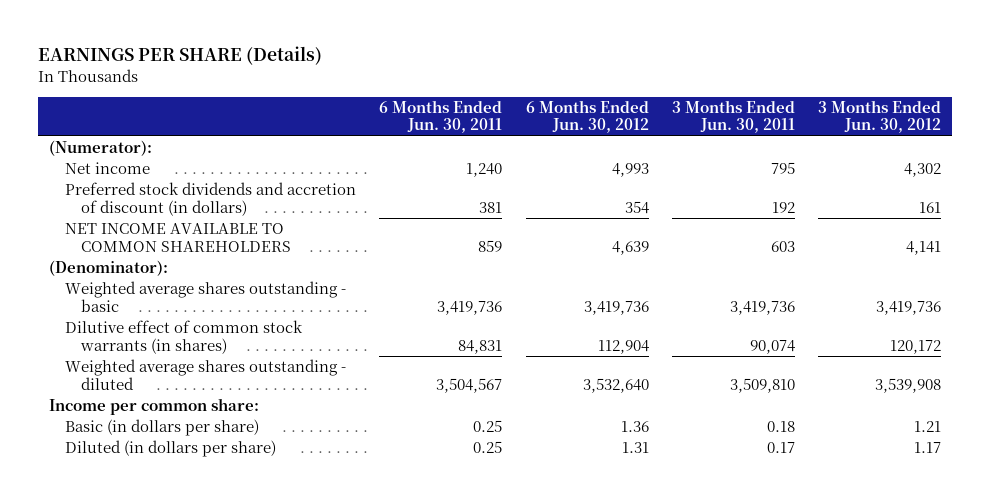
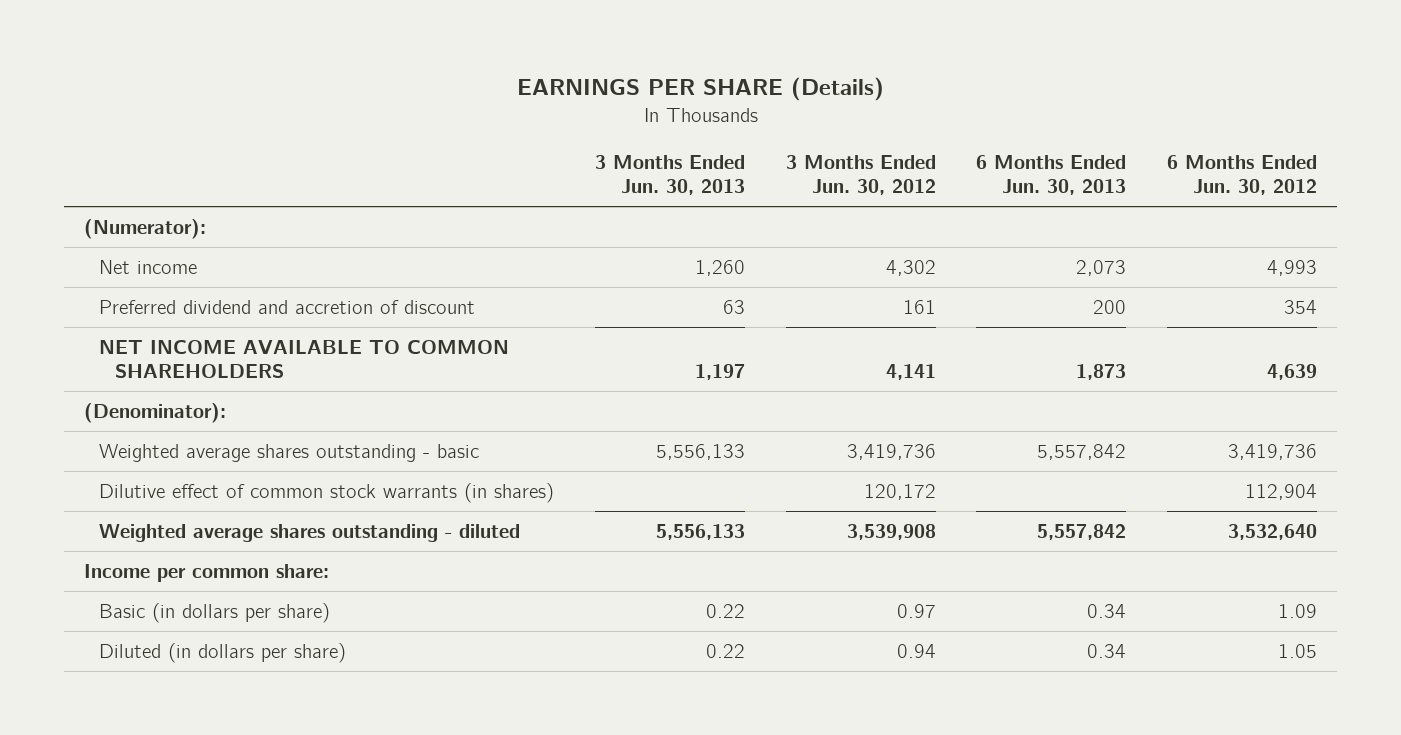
[379,99,503,134] 6 Months Ended Jun. 30, 2011 -> none
[671,99,795,134] 3 Months Ended Jun. 30, 2011 -> none
none -> [595,154,746,196] 3 Months Ended Jun. 30, 2013
none -> [976,154,1127,196] 6 Months Ended Jun. 30, 2013
[65,182,357,216] Preferred stock dividends and accretion of discount (in dollars) -> [99,299,476,314] Preferred dividend and accretion of discount
[620,421,649,433] 1.36 -> [1277,603,1317,618] 1.09
[913,421,941,433] 1.21 -> [896,603,936,618] 0.97
[621,442,649,454] 1.31 -> [1277,643,1317,658] 1.05
[913,442,941,454] 1.17 -> [896,643,936,658] 0.94

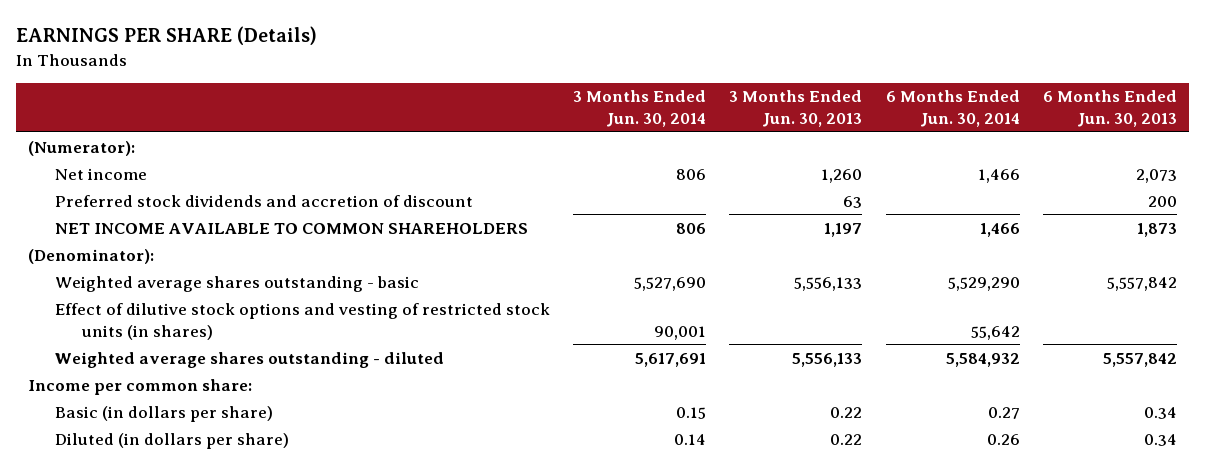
[785,154,936,196] 3 Months Ended Jun. 30, 2012 -> none
[1166,154,1317,196] 6 Months Ended Jun. 30, 2012 -> none
none -> [573,90,707,128] 3 Months Ended Jun. 30, 2014
none -> [885,90,1020,128] 6 Months Ended Jun. 30, 2014
[99,299,476,314] Preferred dividend and accretion of discount -> [54,194,473,207] Preferred stock dividends and accretion of discount
[99,482,555,503] Dilutive effect of common stock warrants (in shares) -> none
none -> [54,302,550,340] Effect of dilutive stock options and vesting of restricted stock units (in shares)

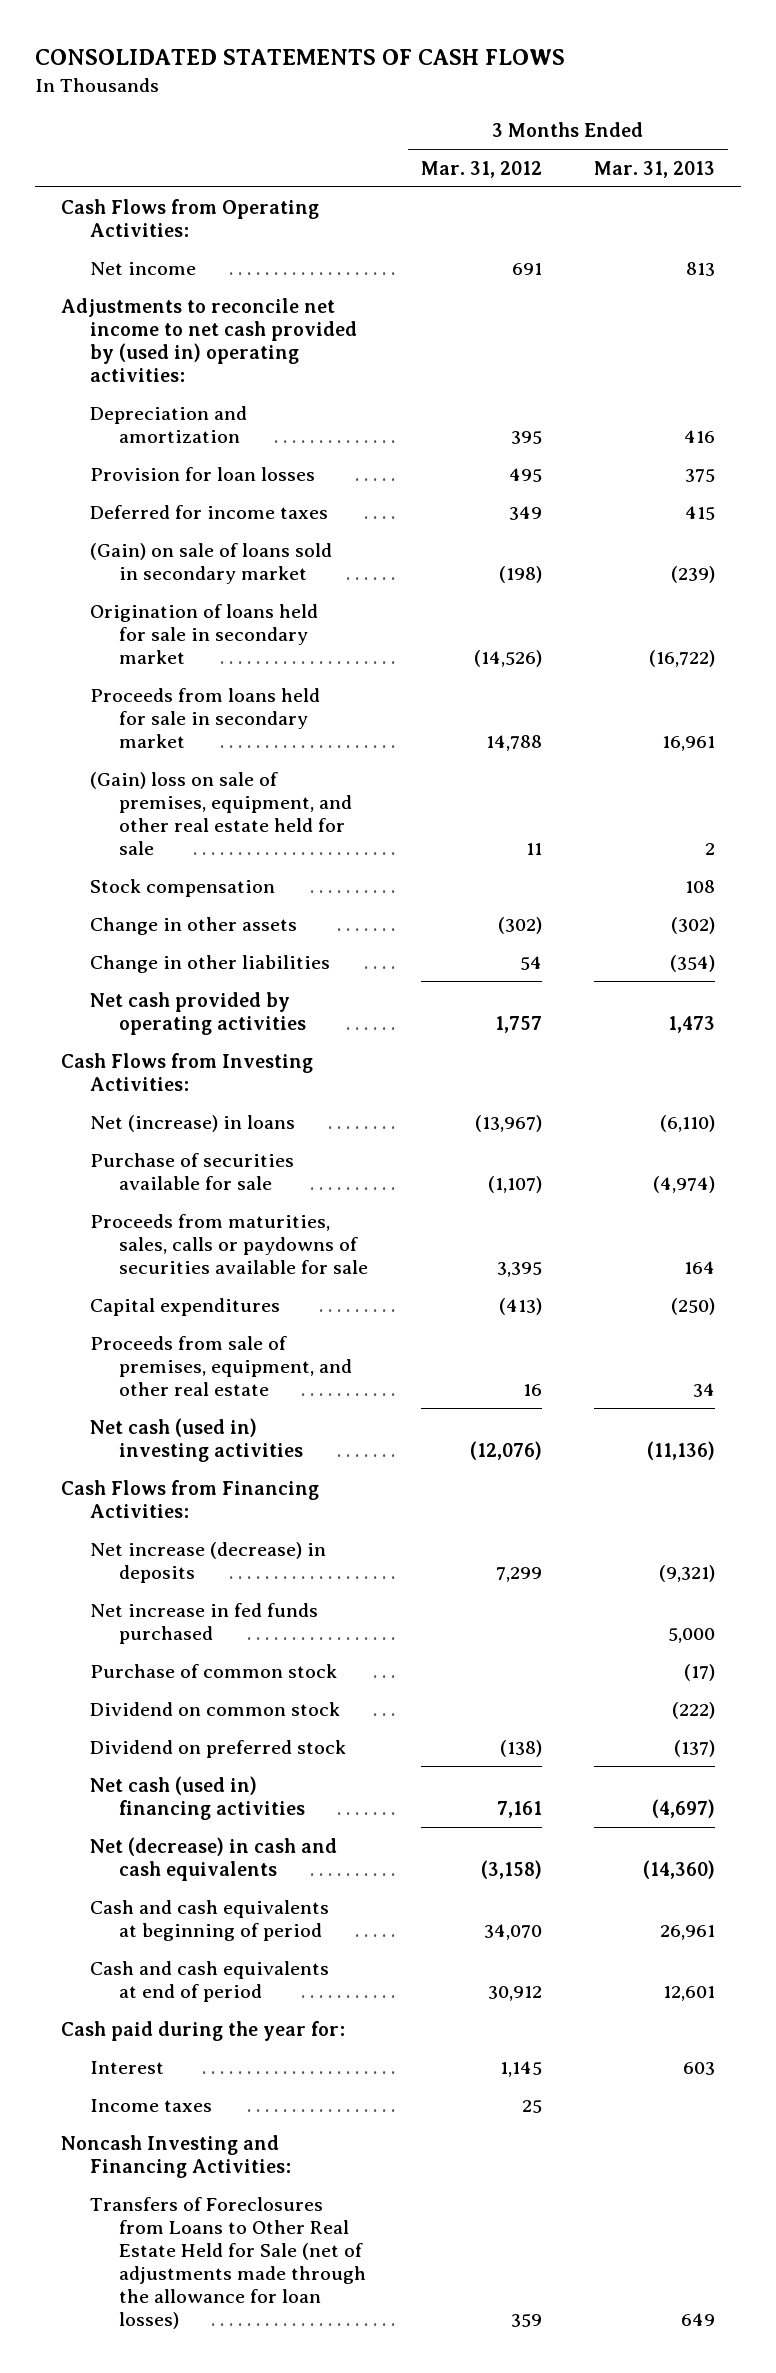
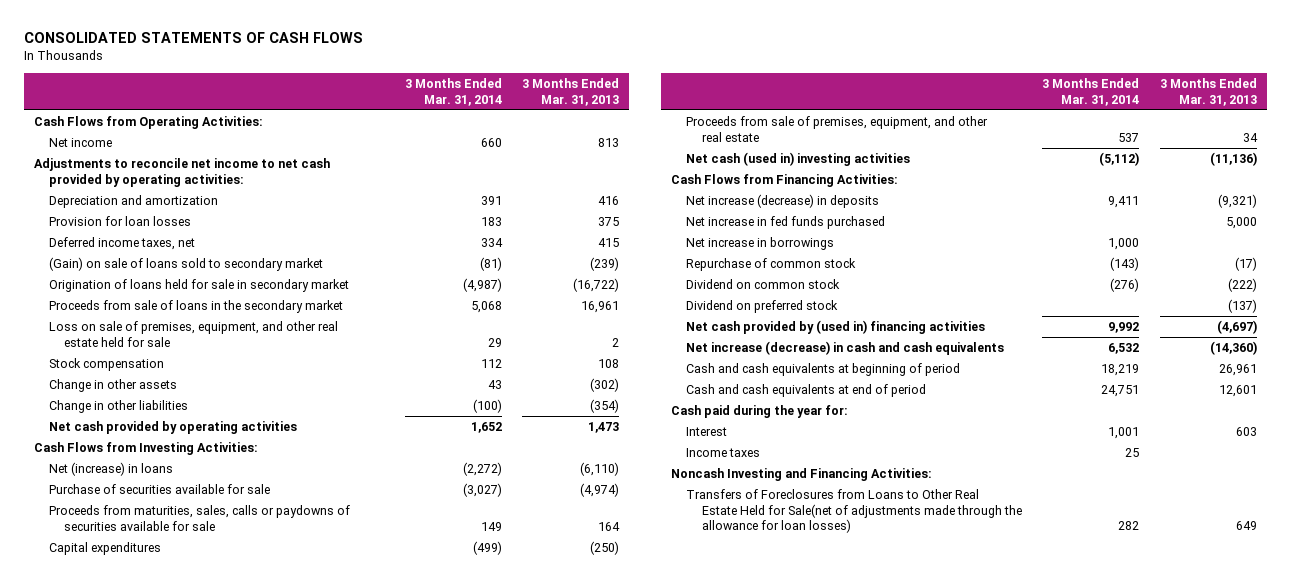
[420,160,542,178] Mar. 31, 2012 -> none
none -> [404,78,502,106] 3 Months Ended Mar. 31, 2014
[60,297,358,383] Adjustments to reconcile net income to net cash provided by (used in) operating activities: -> [33,158,330,187] Adjustments to reconcile net income to net cash provided by operating activities:
[90,504,329,519] Deferred for income taxes -> [49,237,196,251] Deferred income taxes, net
[90,542,333,584] (Gain) on sale of loans sold in secondary market -> [49,257,324,272] (Gain) on sale of loans sold to secondary market
[90,687,321,748] Proceeds from loans held for sale in secondary market -> [49,300,344,314] Proceeds from sale of loans in the secondary market
[90,771,353,856] (Gain) loss on sale of premises, equipment, and other real estate held for sale -> [49,321,339,347] Loss on sale of premises, equipment, and other real estate held for sale
none -> [686,237,835,251] Net increase in borrowings
[90,1663,338,1678] Purchase of common stock -> [686,258,857,272] Repurchase of common stock
[90,1775,306,1820] Net cash (used in) financing activities -> [686,320,986,335] Net cash provided by (used in) financing activities
[90,1836,338,1881] Net (decrease) in cash and cash equivalents -> [686,341,1005,356] Net increase (decrease) in cash and cash equivalents
[90,2196,367,2330] Transfers of Foreclosures from Loans to Other Real Estate Held for Sale (net of adjustments made through the allowance for loan losses) -> [686,489,1022,534] Transfers of Foreclosures from Loans to Other Real Estate Held for Sale(net of adjustments made through the allowance for loan losses)

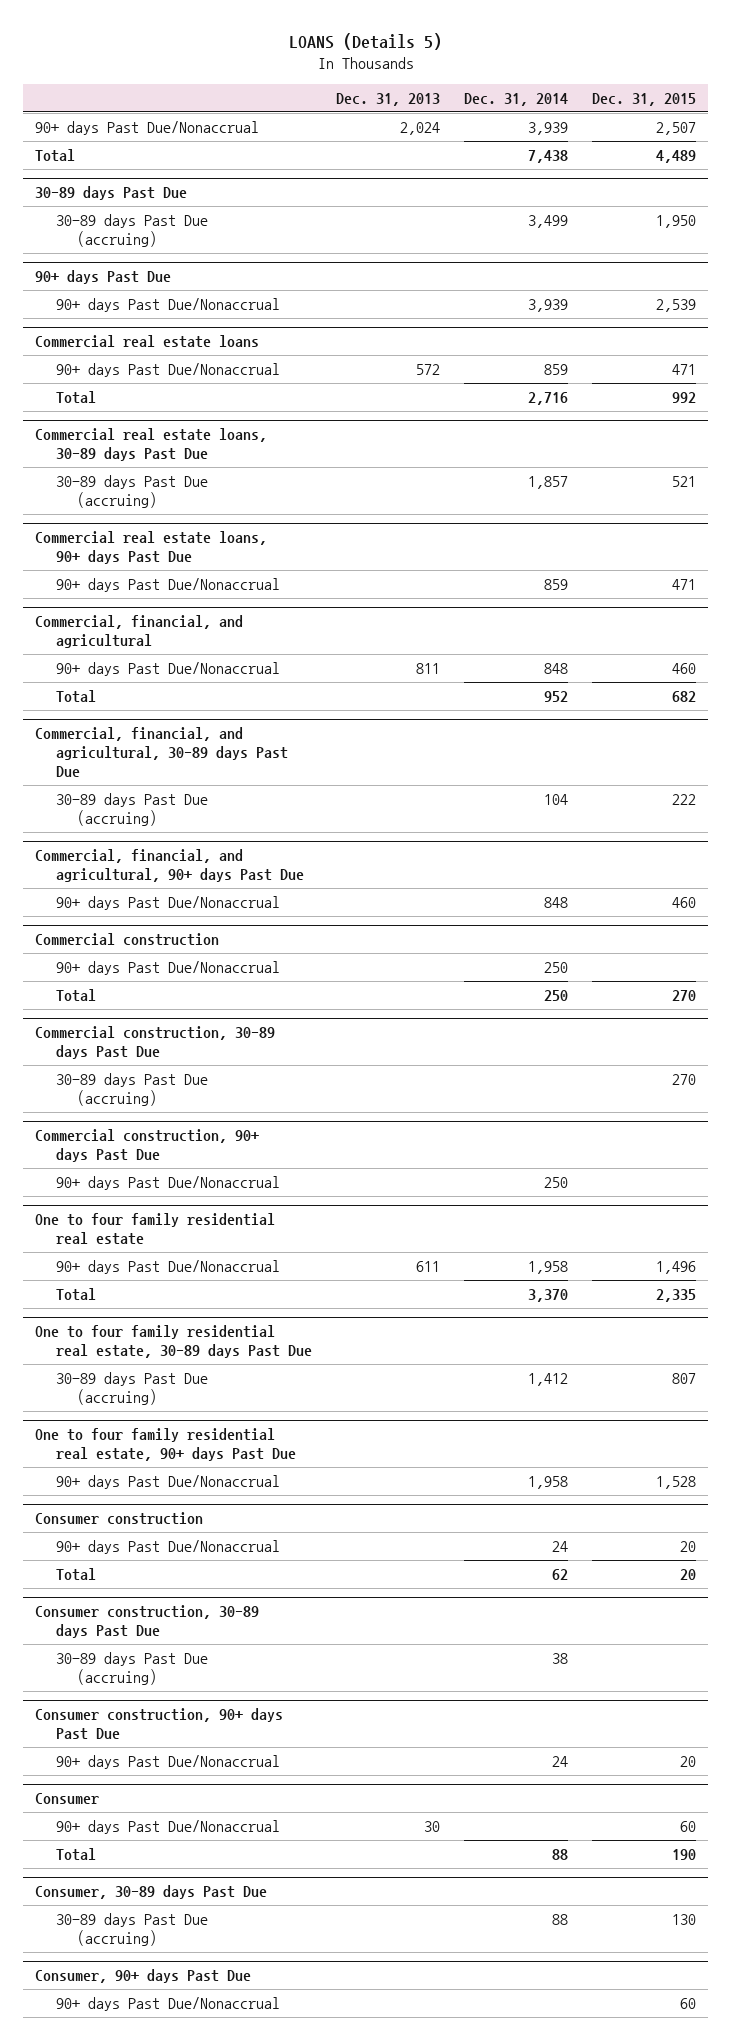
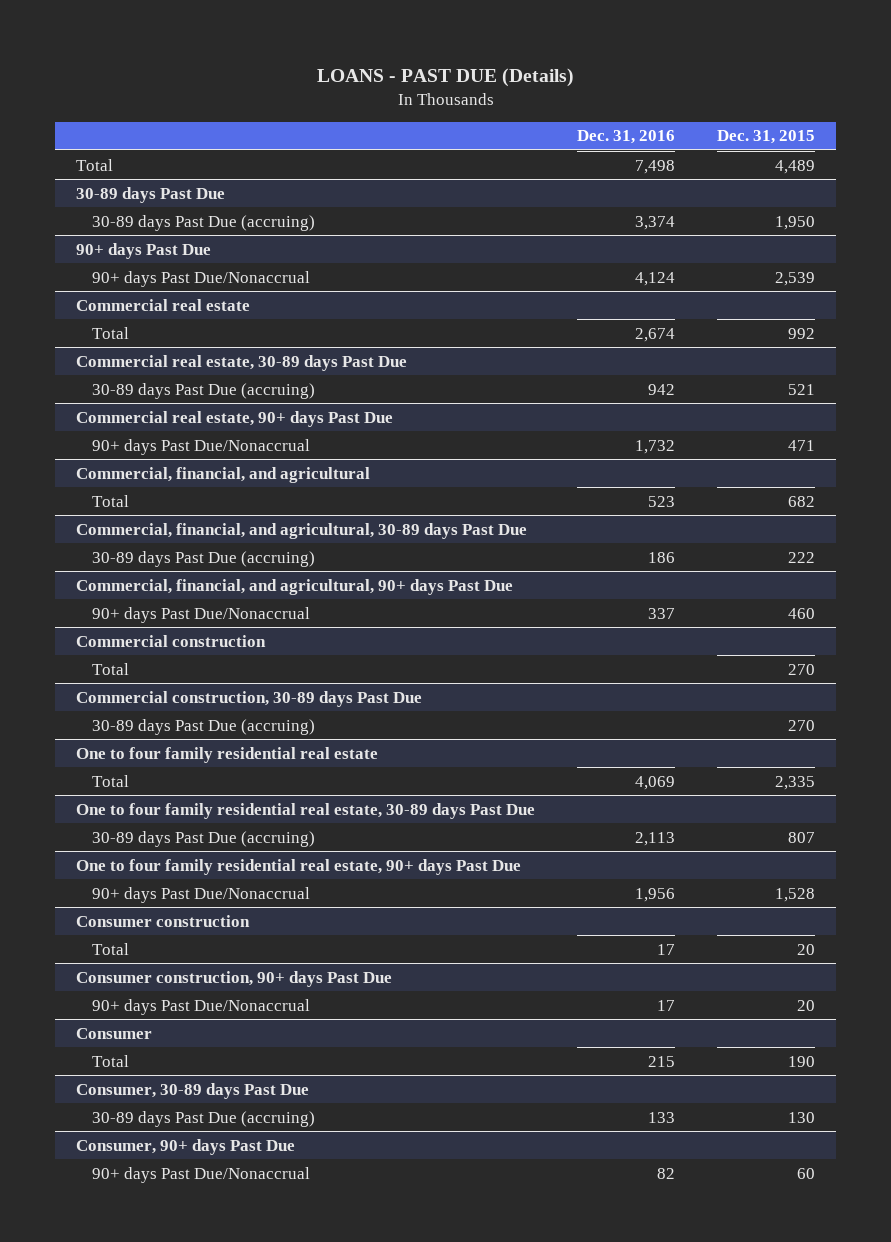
[288,33,442,51] LOANS (Details 5) -> [316,67,574,87] LOANS - PAST DUE (Details)
[336,92,441,106] Dec. 31, 2013 -> none
[464,92,569,106] Dec. 31, 2014 -> none
none -> [577,130,676,145] Dec. 31, 2016
[35,120,260,135] 90+ days Past Due/Nonaccrual -> none
[56,362,281,377] 90+ days Past Due/Nonaccrual -> none
[35,335,260,349] Commercial real estate loans -> [76,298,251,311] Commercial real estate
[35,428,268,461] Commercial real estate loans, 30-89 days Past Due -> [76,354,408,371] Commercial real estate, 30-89 days Past Due
[35,531,268,564] Commercial real estate loans, 90+ days Past Due -> [76,410,394,427] Commercial real estate, 90+ days Past Due
[56,661,281,676] 90+ days Past Due/Nonaccrual -> none
[56,960,281,975] 90+ days Past Due/Nonaccrual -> none
[35,1129,260,1162] Commercial construction, 90+ days Past Due -> none
[56,1175,281,1190] 90+ days Past Due/Nonaccrual -> none
[56,1259,281,1274] 90+ days Past Due/Nonaccrual -> none
[56,1539,281,1554] 90+ days Past Due/Nonaccrual -> none
[35,1605,260,1638] Consumer construction, 30-89 days Past Due -> none
[56,1651,209,1685] 30-89 days Past Due (accruing) -> none
[56,1819,281,1834] 90+ days Past Due/Nonaccrual -> none

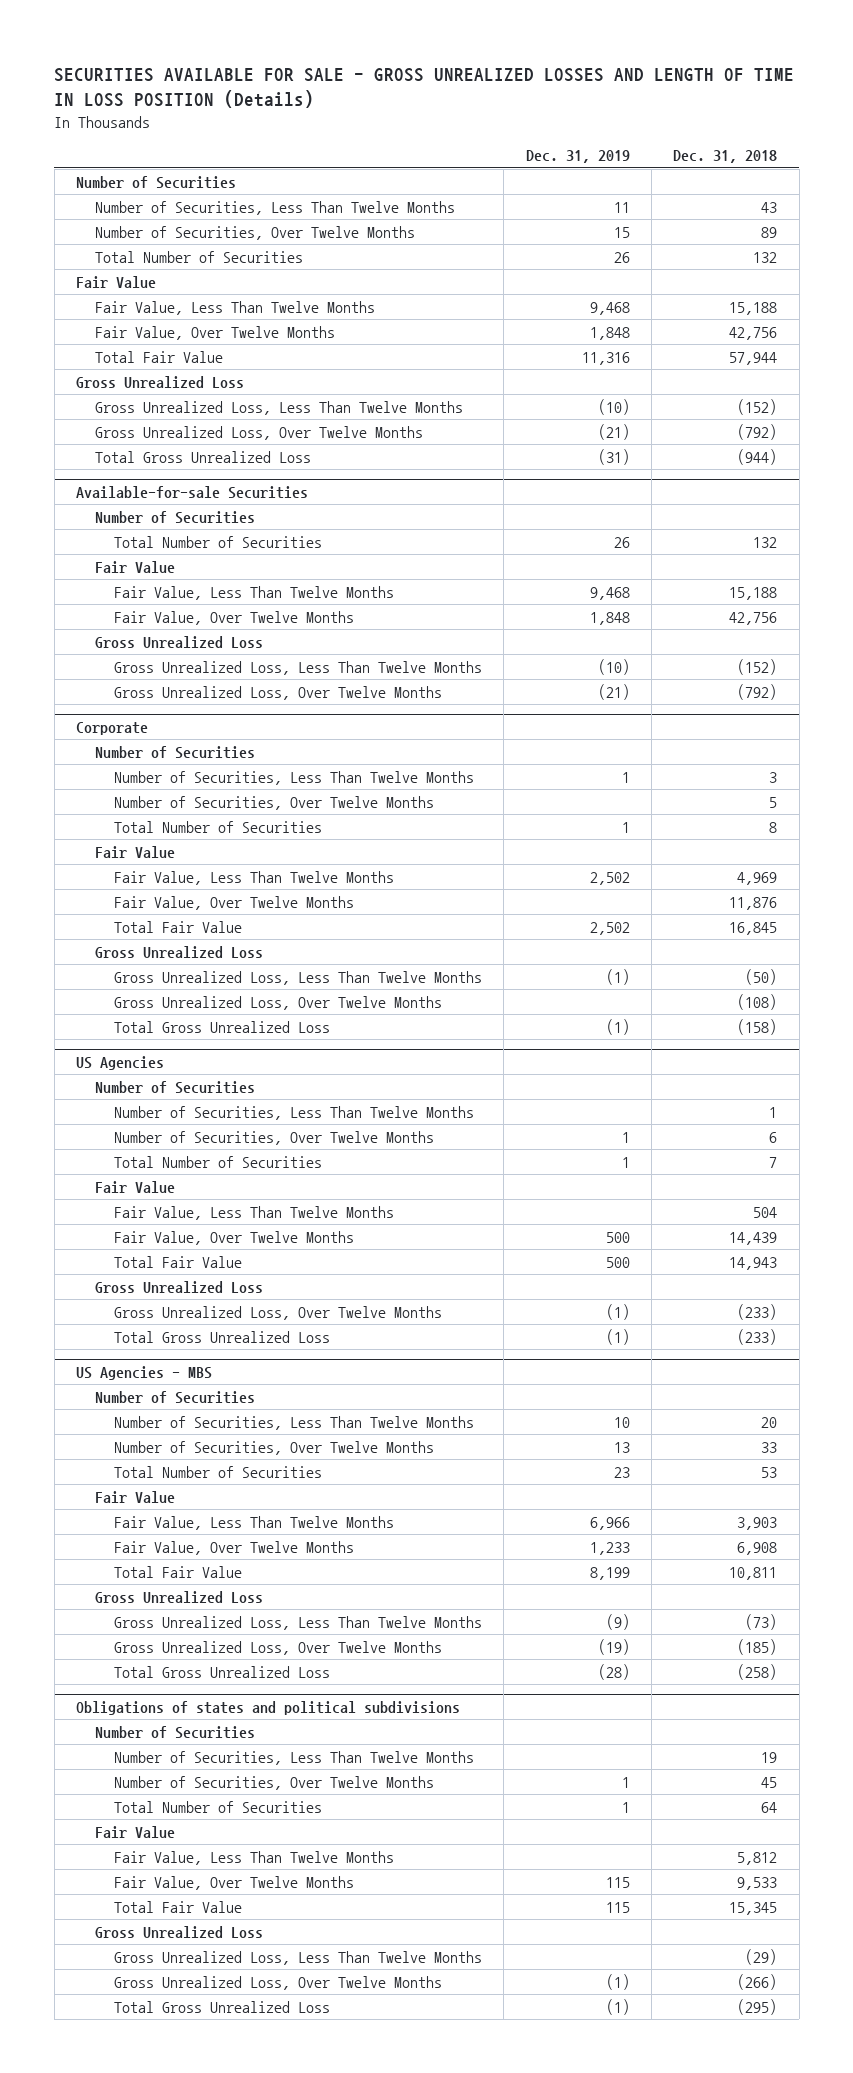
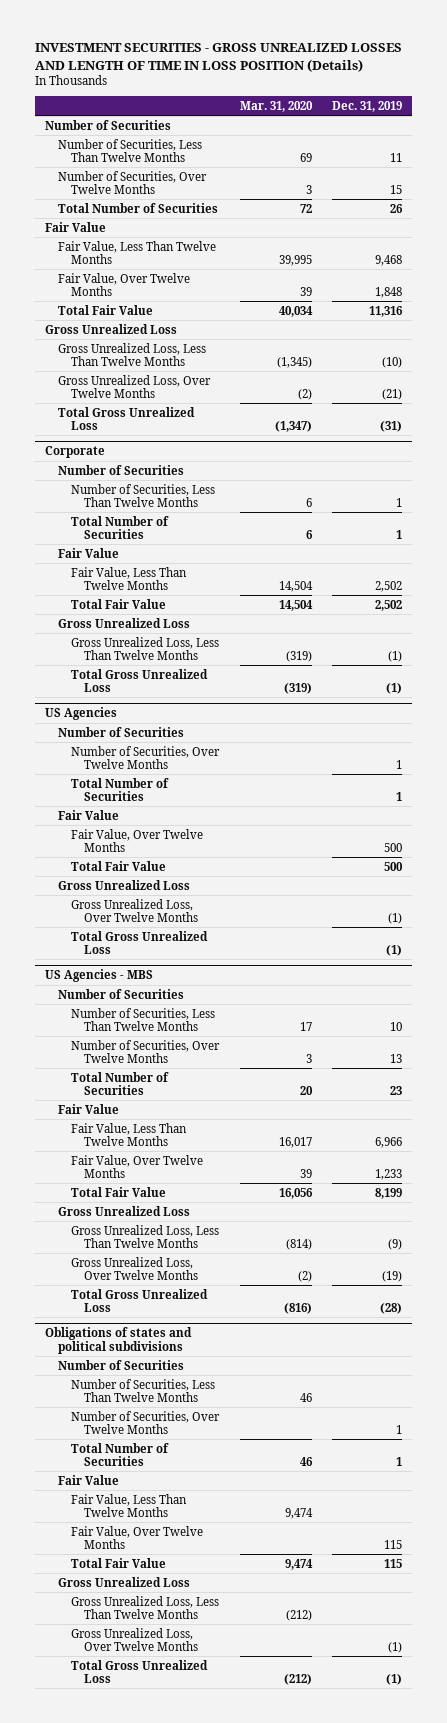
[54,67,795,108] SECURITIES AVAILABLE FOR SALE - GROSS UNREALIZED LOSSES AND LENGTH OF TIME IN LOSS POSITION (Details) -> [34,43,402,72] INVESTMENT SECURITIES - GROSS UNREALIZED LOSSES AND LENGTH OF TIME IN LOSS POSITION (Details)
[673,150,778,164] Dec. 31, 2018 -> none
none -> [239,100,313,112] Mar. 31, 2020
[76,485,309,499] Available-for-sale Securities -> none
[95,510,256,524] Number of Securities -> none
[113,535,322,548] Total Number of Securities -> none
[95,560,176,573] Fair Value -> none
[113,585,394,600] Fair Value, Less Than Twelve Months -> none
[113,610,354,625] Fair Value, Over Twelve Months -> none
[95,635,264,648] Gross Unrealized Loss -> none
[113,660,482,675] Gross Unrealized Loss, Less Than Twelve Months -> none
[113,685,442,700] Gross Unrealized Loss, Over Twelve Months -> none
[113,795,434,810] Number of Securities, Over Twelve Months -> none
[113,895,354,910] Fair Value, Over Twelve Months -> none
[113,995,442,1010] Gross Unrealized Loss, Over Twelve Months -> none
[113,1105,474,1120] Number of Securities, Less Than Twelve Months -> none
[113,1205,394,1220] Fair Value, Less Than Twelve Months -> none

